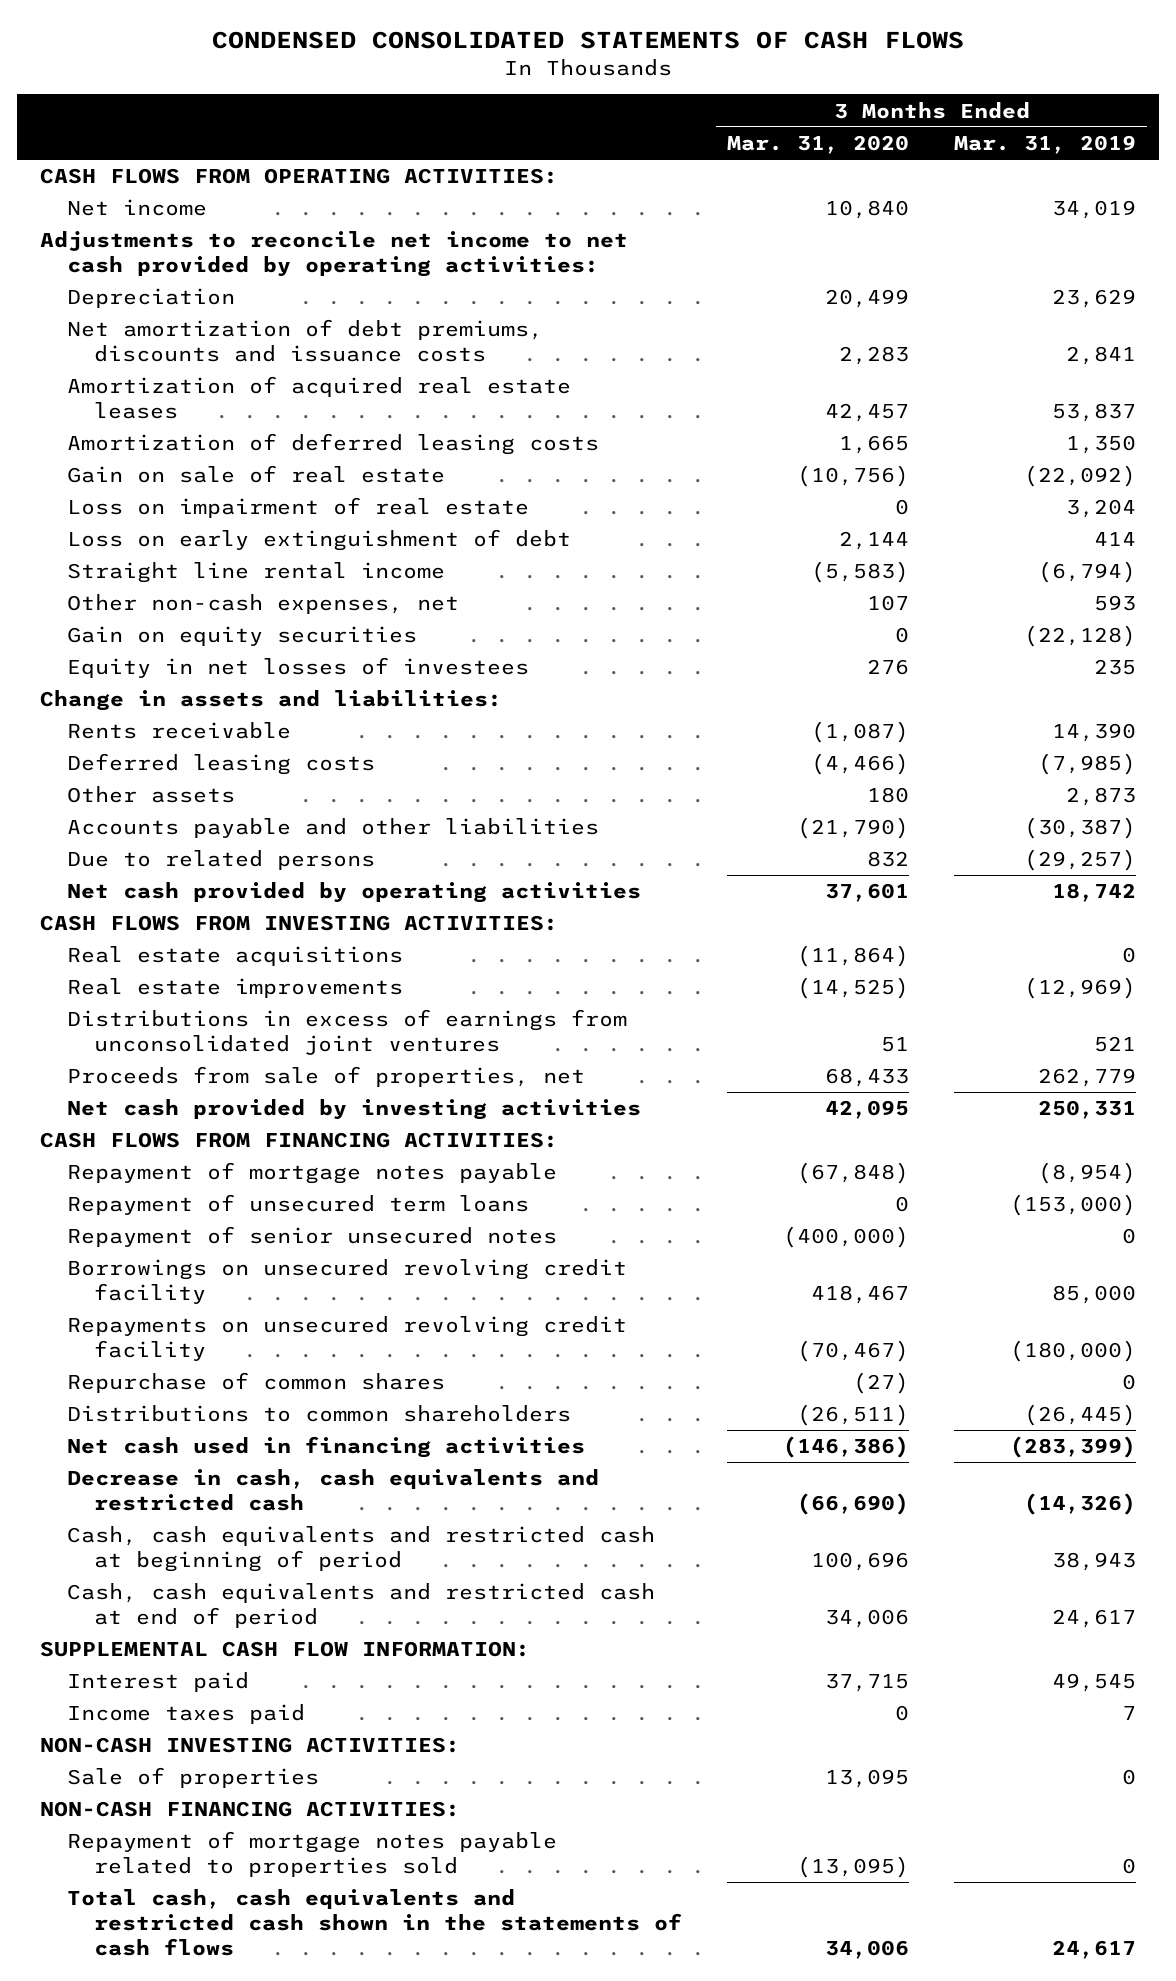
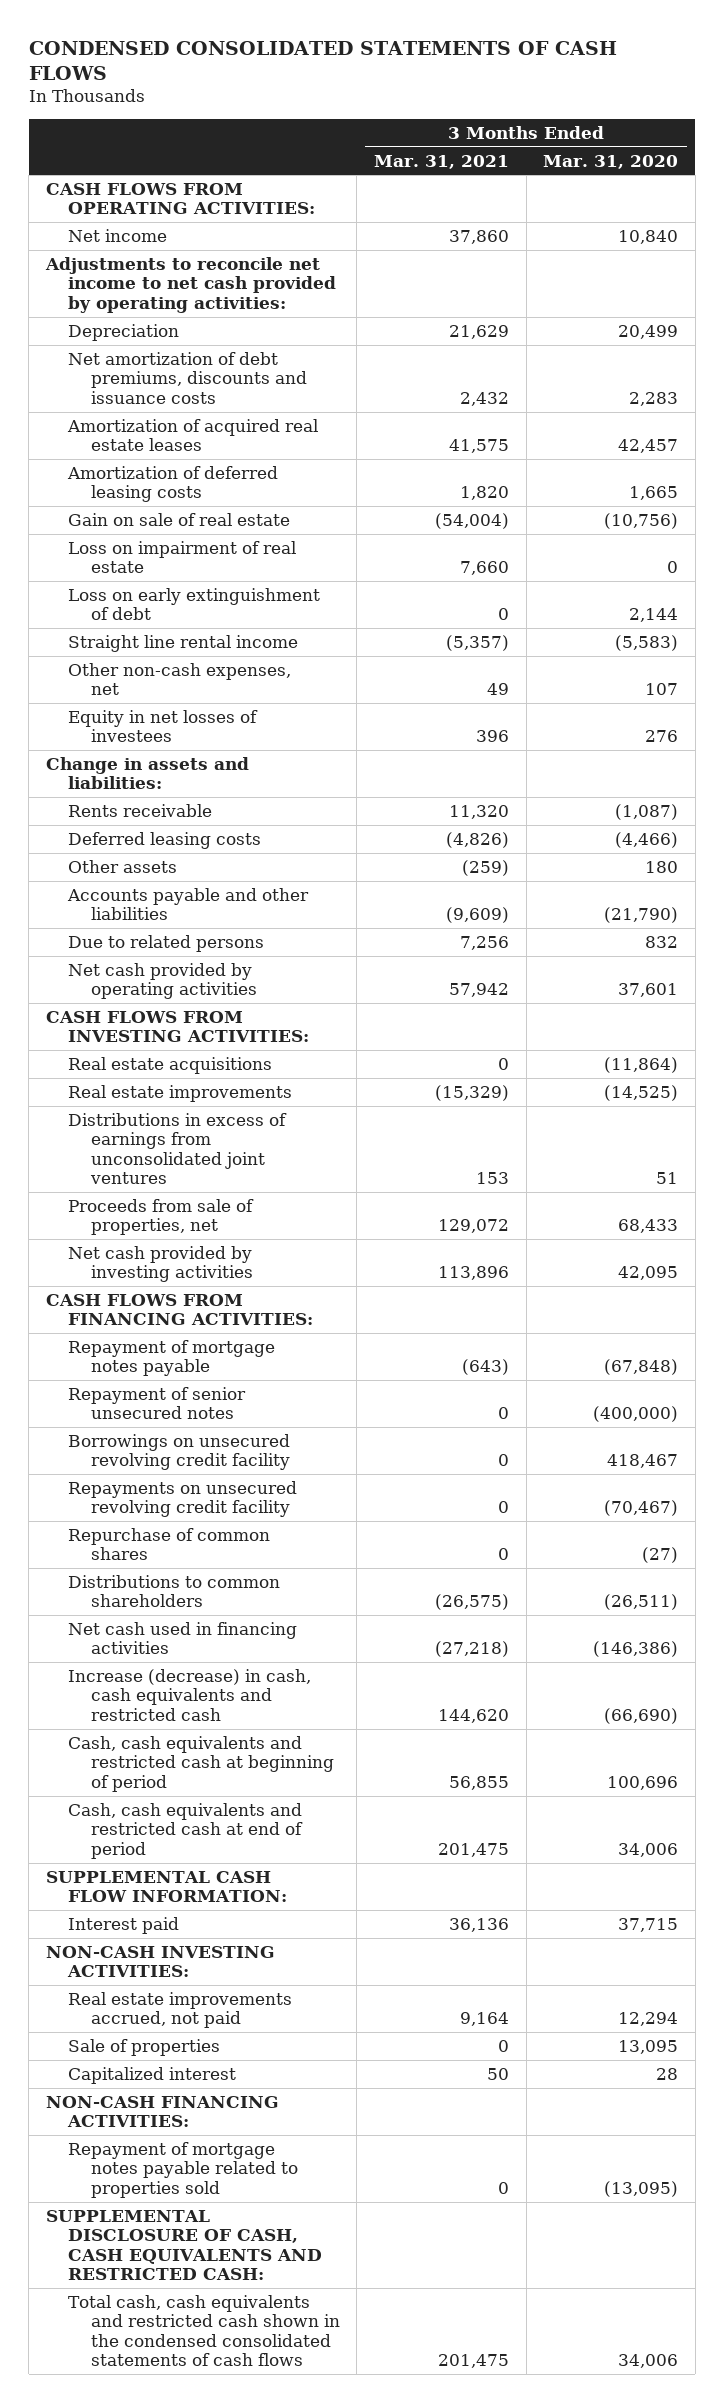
[954,134,1137,154] Mar. 31, 2019 -> none
none -> [374,154,510,169] Mar. 31, 2021
[66,626,417,647] Gain on equity securities -> none
[66,1194,529,1216] Repayment of unsecured term loans -> none
[66,1469,599,1511] Decrease in cash, cash equivalents and restricted cash -> [68,1668,312,1721] Increase (decrease) in cash, cash equivalents and restricted cash
[66,1704,305,1725] Income taxes paid -> none
none -> [68,1991,293,2029] Real estate improvements accrued, not paid
none -> [68,2066,237,2084] Capitalized interest
none -> [46,2209,323,2281] SUPPLEMENTAL DISCLOSURE OF CASH, CASH EQUIVALENTS AND RESTRICTED CASH:
[66,1889,683,1956] Total cash, cash equivalents and restricted cash shown in the statements of cash flows -> [68,2294,340,2367] Total cash, cash equivalents and restricted cash shown in the condensed consolidated statements of cash flows

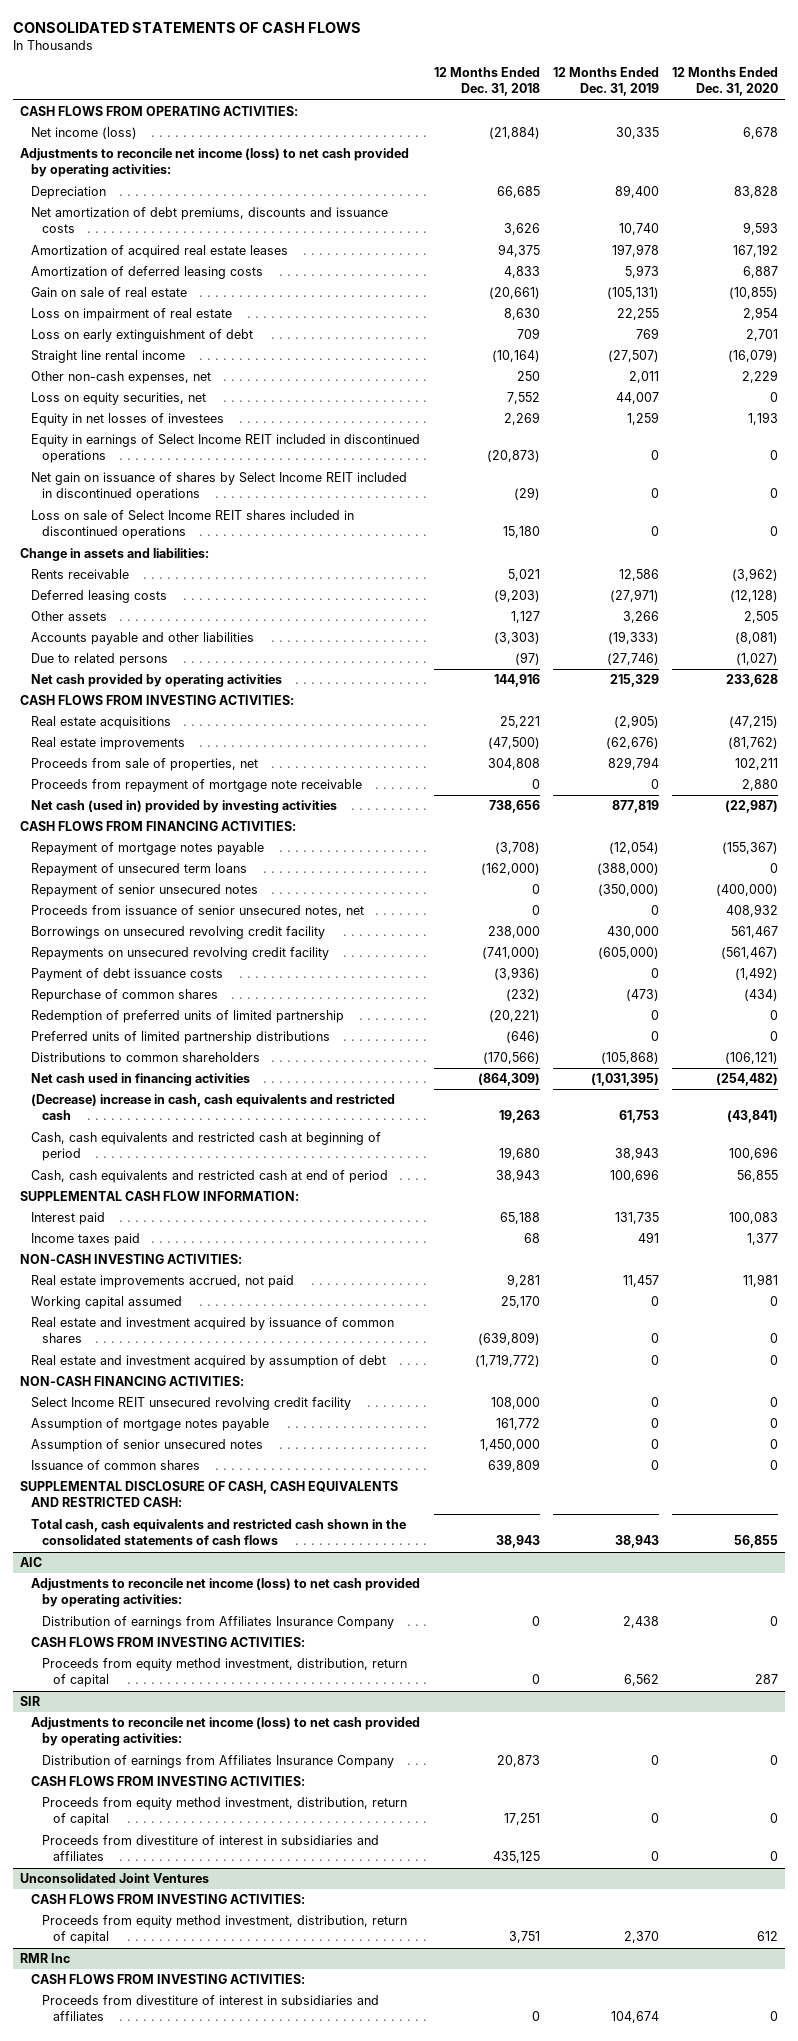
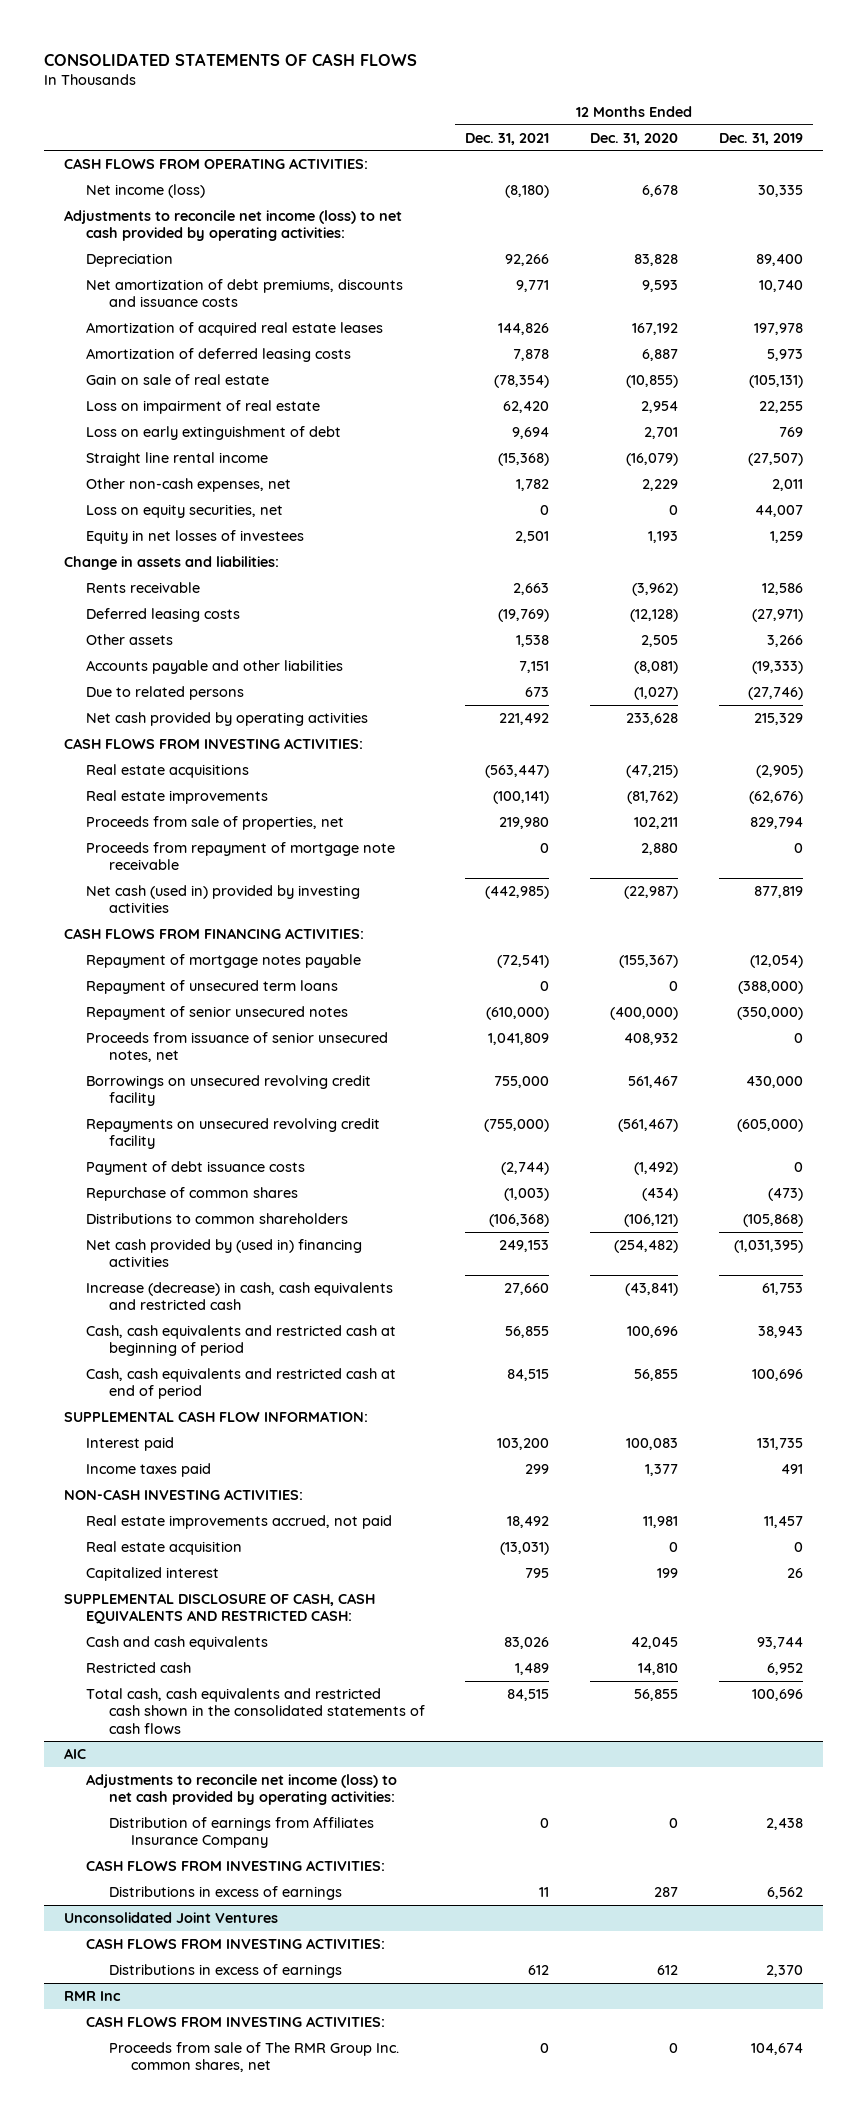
[433,67,540,97] 12 Months Ended Dec. 31, 2018 -> none
none -> [465,132,550,145] Dec. 31, 2021
[31,434,421,464] Equity in earnings of Select Income REIT included in discontinued operations -> none
[31,472,408,502] Net gain on issuance of shares by Select Income REIT included in discontinued operations -> none
[31,510,355,540] Loss on sale of Select Income REIT shares included in discontinued operations -> none
[31,1010,345,1024] Redemption of preferred units of limited partnership -> none
[31,1031,331,1045] Preferred units of limited partnership distributions -> none
[31,1073,251,1087] Net cash used in financing activities -> [86,1238,363,1268] Net cash provided by (used in) financing activities
[31,1094,396,1121] (Decrease) increase in cash, cash equivalents and restricted cash -> [86,1281,394,1311] Increase (decrease) in cash, cash equivalents and restricted cash
[31,1296,183,1310] Working capital assumed -> none
[31,1317,395,1344] Real estate and investment acquired by issuance of common shares -> none
[31,1355,387,1369] Real estate and investment acquired by assumption of debt -> none
[20,1376,245,1387] NON-CASH FINANCING ACTIVITIES: -> none
[31,1397,352,1411] Select Income REIT unsecured revolving credit facility -> none
[31,1418,270,1432] Assumption of mortgage notes payable -> none
[31,1439,264,1453] Assumption of senior unsecured notes -> none
[31,1460,201,1471] Issuance of common shares -> none
none -> [86,1540,243,1555] Real estate acquisition
none -> [86,1566,220,1581] Capitalized interest
none -> [86,1635,269,1650] Cash and cash equivalents
none -> [86,1661,192,1673] Restricted cash
[614,1535,659,1549] 38,943 -> [751,1688,803,1701] 100,696
[20,1696,41,1707] SIR -> none
[31,1717,421,1747] Adjustments to reconcile net income (loss) to net cash provided by operating activities: -> none
[42,1755,395,1769] Distribution of earnings from Affiliates Insurance Company -> none
[31,1776,306,1787] CASH FLOWS FROM INVESTING ACTIVITIES: -> none
[42,1797,408,1827] Proceeds from equity method investment, distribution, return of capital -> none
[42,1835,380,1862] Proceeds from divestiture of interest in subsidiaries and affiliates -> none
[42,1658,408,1688] Proceeds from equity method investment, distribution, return of capital -> [108,1885,342,1900] Distributions in excess of earnings
[42,1915,408,1945] Proceeds from equity method investment, distribution, return of capital -> [108,1963,342,1978] Distributions in excess of earnings
[42,1995,380,2022] Proceeds from divestiture of interest in subsidiaries and affiliates -> [108,2041,399,2073] Proceeds from sale of The RMR Group Inc. common shares, net

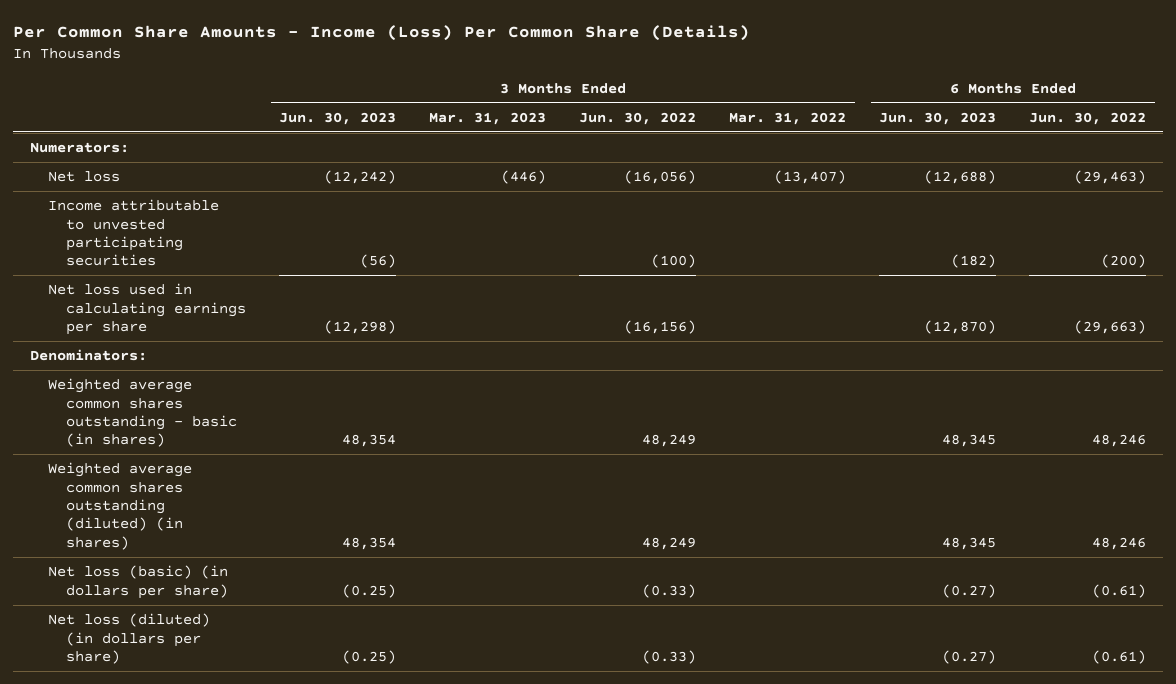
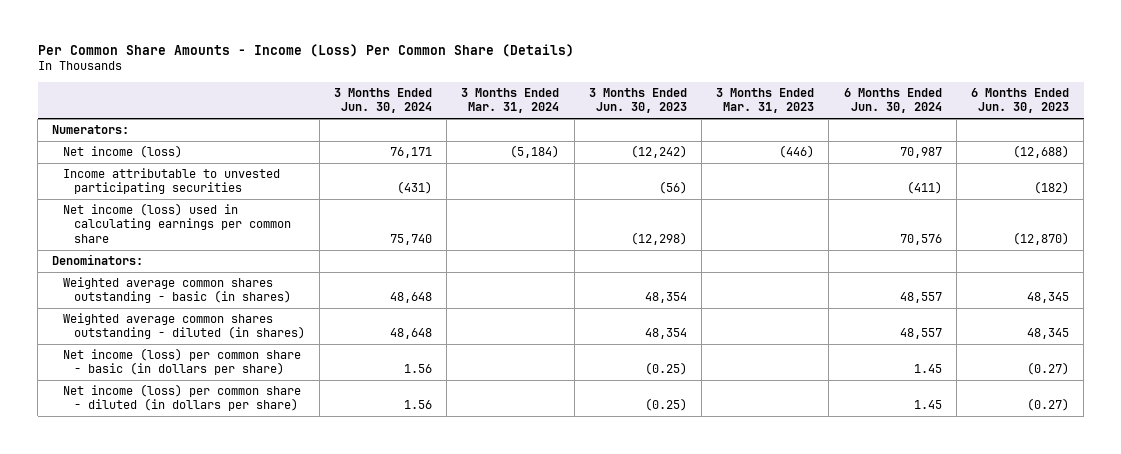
[579,111,697,125] Jun. 30, 2022 -> none
[729,111,847,125] Mar. 31, 2022 -> none
[1029,111,1147,125] Jun. 30, 2022 -> none
none -> [334,87,433,114] 3 Months Ended Jun. 30, 2024
none -> [461,87,560,114] 3 Months Ended Mar. 31, 2024
none -> [843,87,942,114] 6 Months Ended Jun. 30, 2024
[48,171,121,183] Net loss -> [63,145,183,159] Net income (loss)
[48,283,247,335] Net loss used in calculating earnings per share -> [63,203,291,243] Net income (loss) used in calculating earnings per common share
[48,462,193,550] Weighted average common shares outstanding (diluted) (in shares) -> [63,313,305,340] Weighted average common shares outstanding - diluted (in shares)
[48,565,229,599] Net loss (basic) (in dollars per share) -> [63,348,302,376] Net income (loss) per common share - basic (in dollars per share)
[48,613,211,664] Net loss (diluted) (in dollars per share) -> [63,384,302,412] Net income (loss) per common share - diluted (in dollars per share)

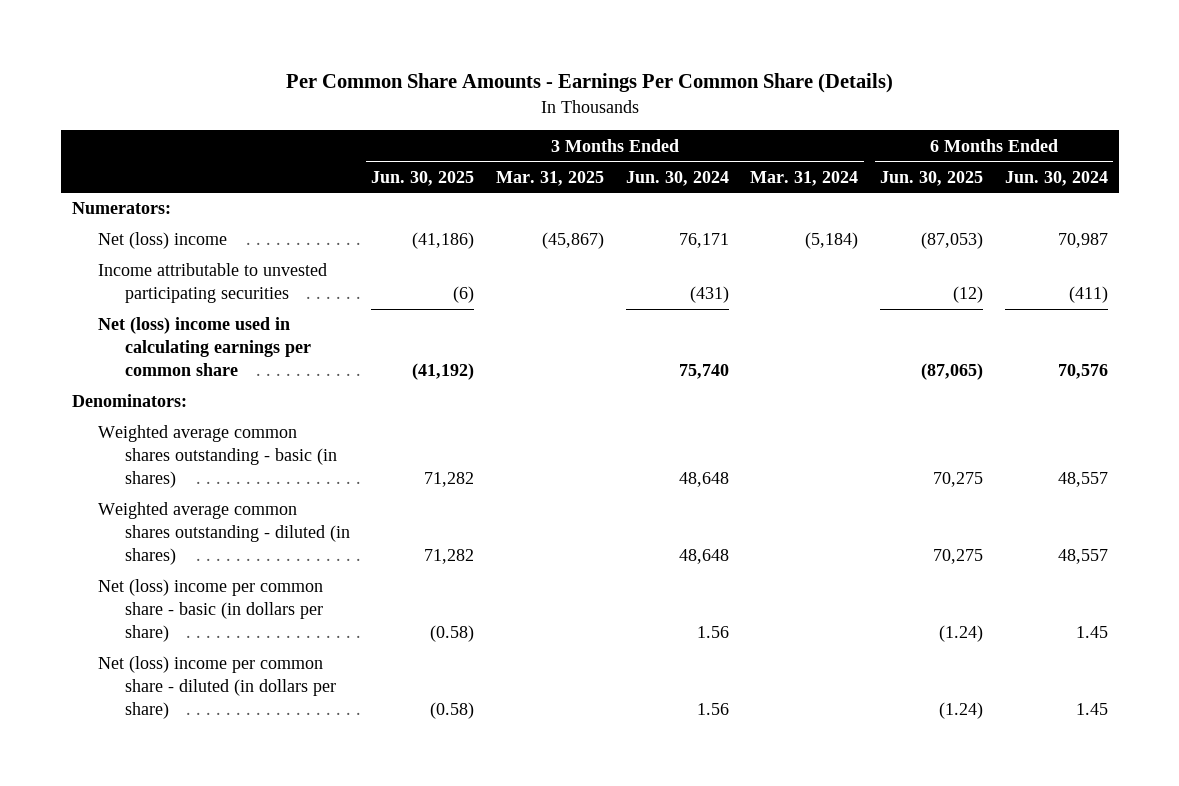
[37,44,574,58] Per Common Share Amounts - Income (Loss) Per Common Share (Details) -> [285,73,893,94] Per Common Share Amounts - Earnings Per Common Share (Details)
[588,87,687,114] 3 Months Ended Jun. 30, 2023 -> none
[716,87,815,114] 3 Months Ended Mar. 31, 2023 -> none
[970,87,1069,114] 6 Months Ended Jun. 30, 2023 -> none
none -> [371,170,475,186] Jun. 30, 2025
none -> [496,170,605,186] Mar. 31, 2025
none -> [880,170,984,186] Jun. 30, 2025
[63,145,183,159] Net income (loss) -> [98,232,228,250] Net (loss) income
[63,203,291,243] Net income (loss) used in calculating earnings per common share -> [98,317,311,377] Net (loss) income used in calculating earnings per common share
[63,348,302,376] Net income (loss) per common share - basic (in dollars per share) -> [98,579,324,643] Net (loss) income per common share - basic (in dollars per share)
[63,384,302,412] Net income (loss) per common share - diluted (in dollars per share) -> [98,656,336,720] Net (loss) income per common share - diluted (in dollars per share)

